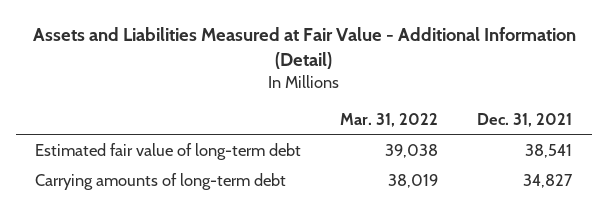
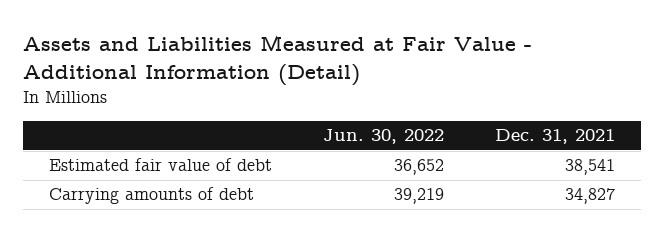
[340,113,439,128] Mar. 31, 2022 -> none
none -> [323,129,445,145] Jun. 30, 2022
[35,142,302,160] Estimated fair value of long-term debt -> [49,158,273,172] Estimated fair value of debt
[35,172,287,190] Carrying amounts of long-term debt -> [49,187,255,205] Carrying amounts of debt

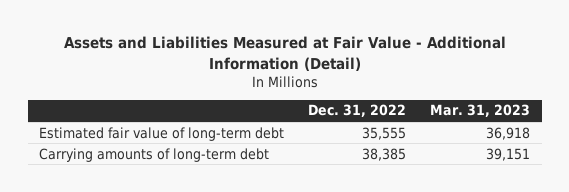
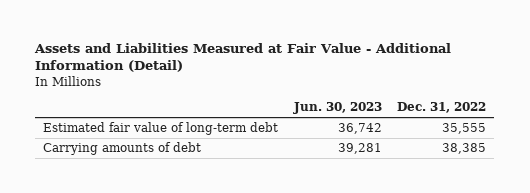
[429,104,530,118] Mar. 31, 2023 -> none
none -> [292,102,382,115] Jun. 30, 2023
[39,147,270,162] Carrying amounts of long-term debt -> [43,142,202,156] Carrying amounts of debt

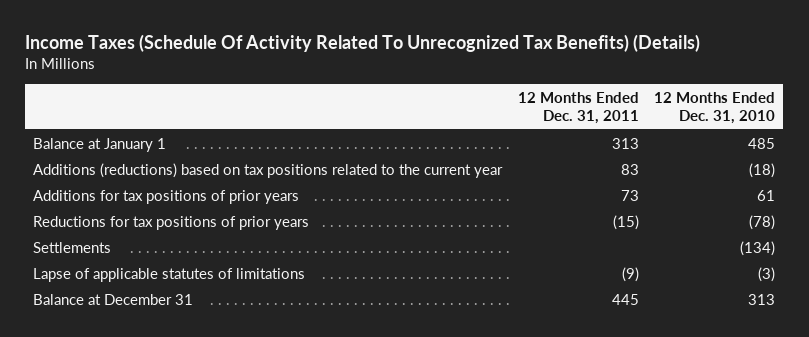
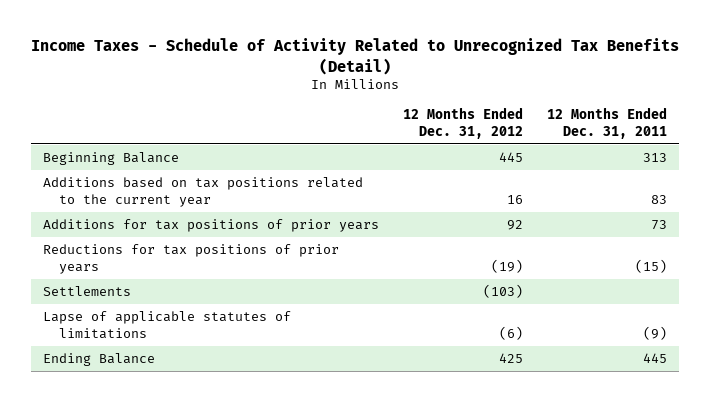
[25,33,701,52] Income Taxes (Schedule Of Activity Related To Unrecognized Tax Benefits) (Details) -> [31,38,680,75] Income Taxes - Schedule of Activity Related to Unrecognized Tax Benefits (Detail)
[654,91,776,125] 12 Months Ended Dec. 31, 2010 -> none
none -> [403,107,524,139] 12 Months Ended Dec. 31, 2012
[33,137,167,152] Balance at January 1 -> [43,152,180,166] Beginning Balance
[33,162,504,178] Additions (reductions) based on tax positions related to the current year -> [43,177,364,207] Additions based on tax positions related to the current year
[33,293,194,305] Balance at December 31 -> [43,353,156,367] Ending Balance

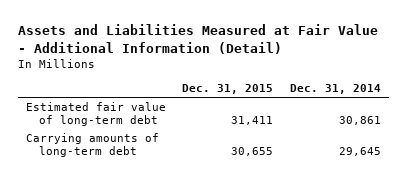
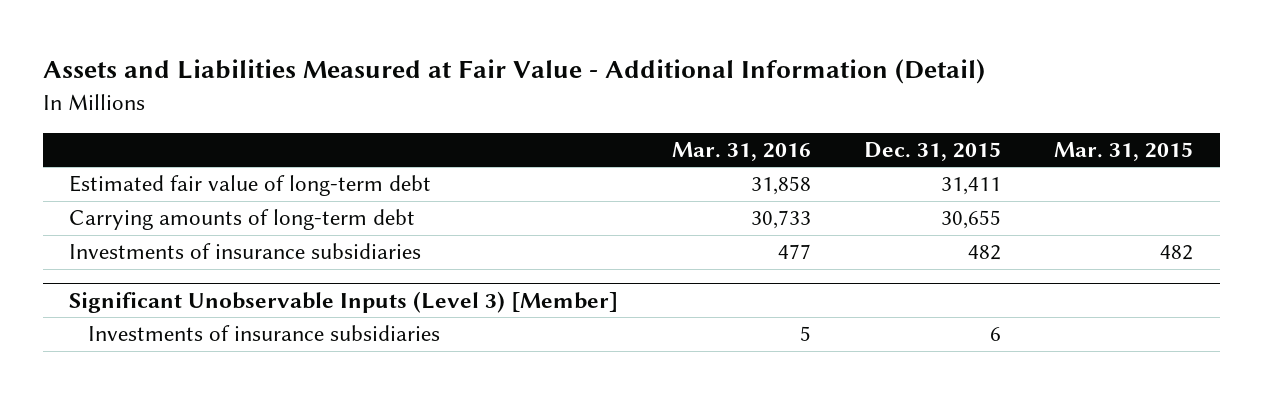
[289,84,381,95] Dec. 31, 2014 -> none
none -> [671,141,811,161] Mar. 31, 2016
none -> [1054,141,1194,161] Mar. 31, 2015
none -> [69,243,422,260] Investments of insurance subsidiaries
none -> [69,290,619,313] Significant Unobservable Inputs (Level 3) [Member]
none -> [88,325,441,342] Investments of insurance subsidiaries

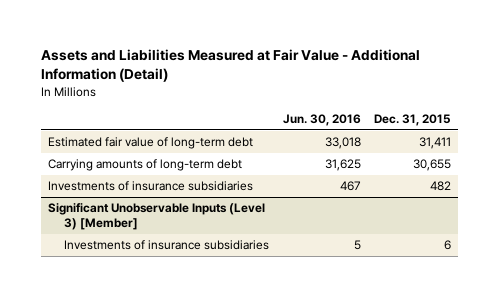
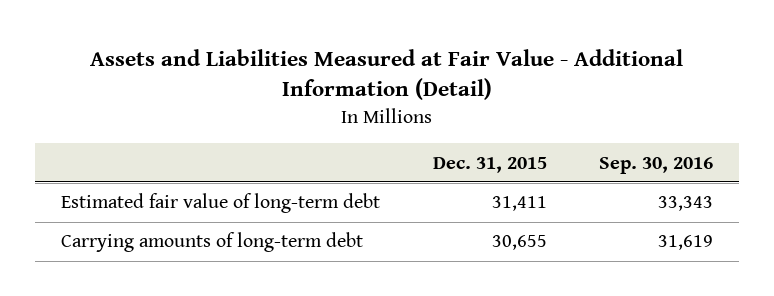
[282,114,361,127] Jun. 30, 2016 -> none
none -> [599,156,714,174] Sep. 30, 2016
[48,181,254,192] Investments of insurance subsidiaries -> none
[48,203,266,231] Significant Unobservable Inputs (Level 3) [Member] -> none
[64,240,270,251] Investments of insurance subsidiaries -> none

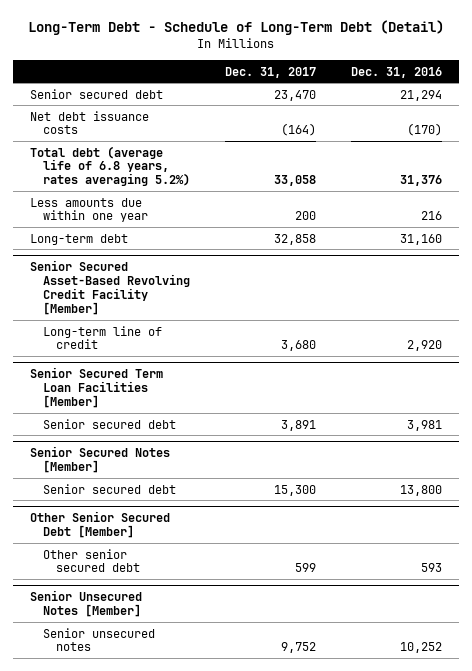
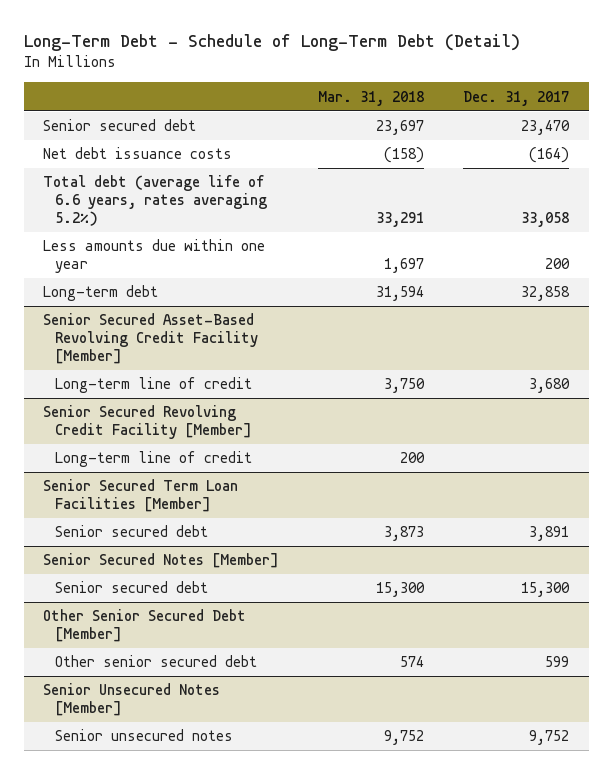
[350,66,442,78] Dec. 31, 2016 -> none
none -> [318,90,425,106] Mar. 31, 2018
[30,145,191,187] Total debt (average life of 6.8 years, rates averaging 5.2%) -> [43,175,267,226] Total debt (average life of 6.6 years, rates averaging 5.2%)
none -> [43,405,252,440] Senior Secured Revolving Credit Facility [Member]
none -> [54,451,252,468] Long-term line of credit

